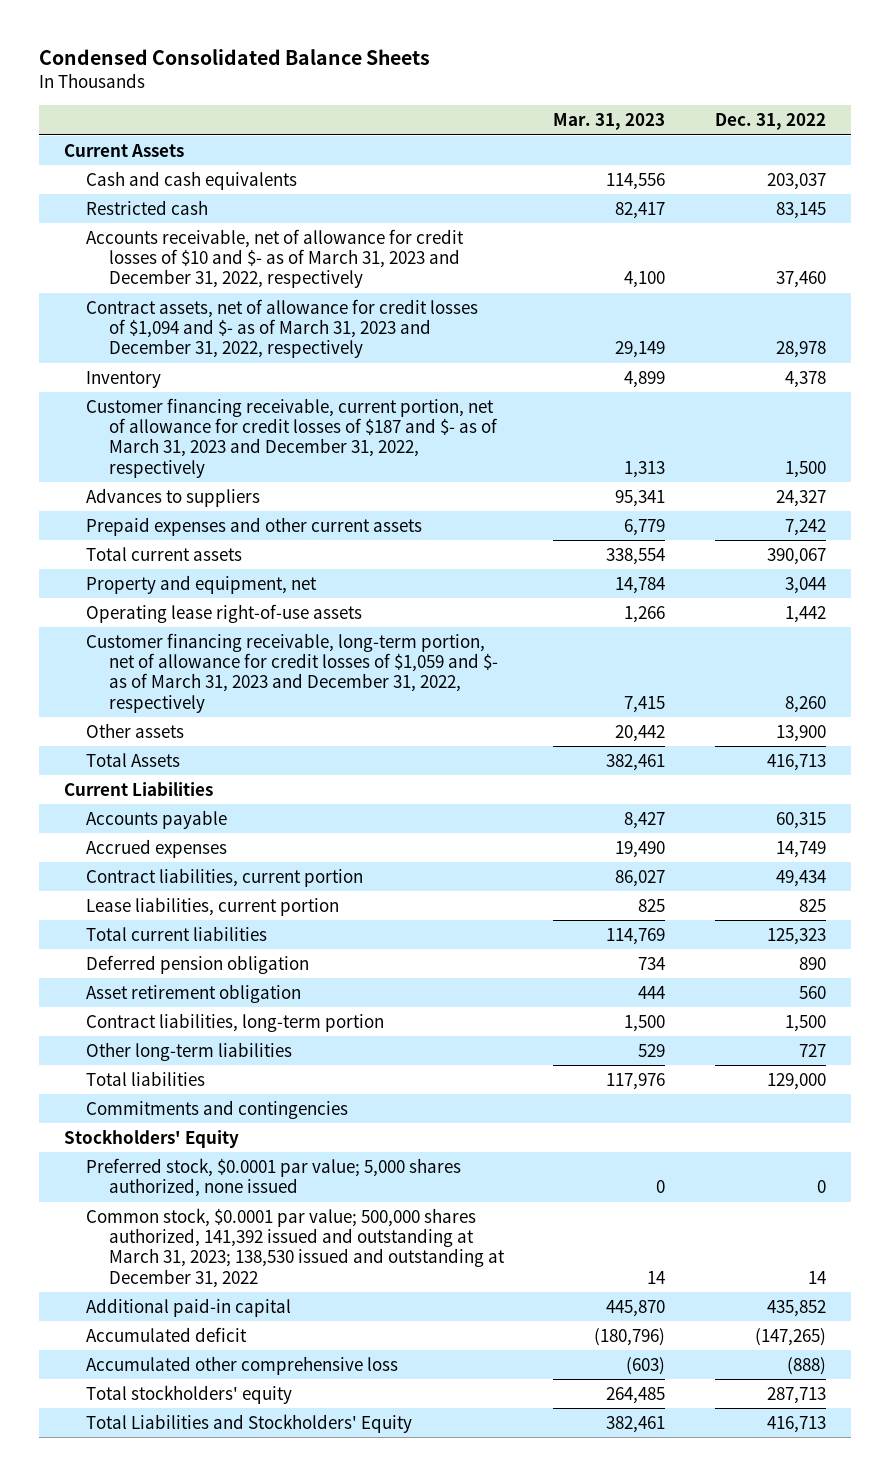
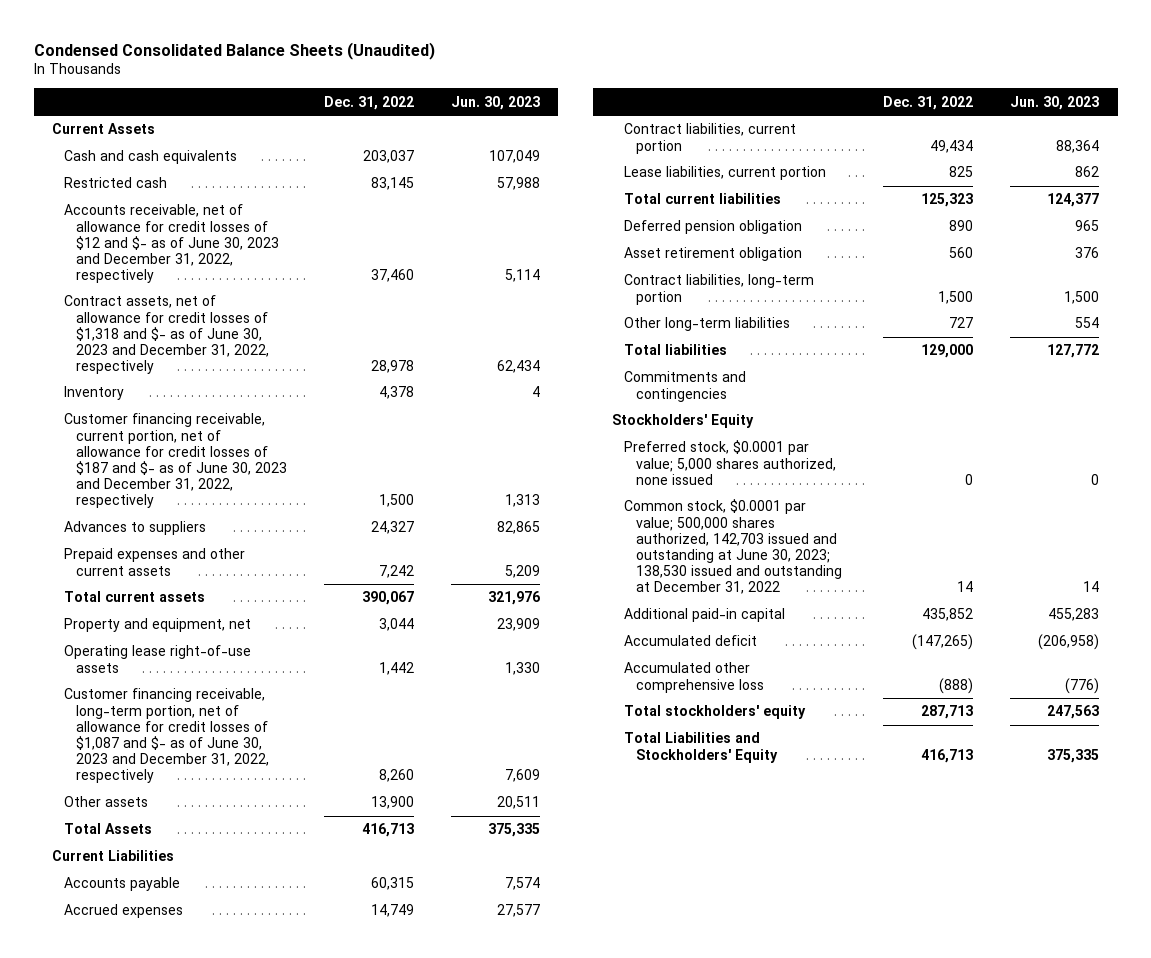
[38,49,430,66] Condensed Consolidated Balance Sheets -> [33,41,435,60] Condensed Consolidated Balance Sheets (Unaudited)
[553,113,666,131] Mar. 31, 2023 -> none
none -> [450,95,540,110] Jun. 30, 2023
[86,228,465,289] Accounts receivable, net of allowance for credit losses of $10 and $- as of March 31, 2023 and December 31, 2022, respectively -> [64,204,280,283] Accounts receivable, net of allowance for credit losses of $12 and $- as of June 30, 2023 and December 31, 2022, respectively
[86,298,479,359] Contract assets, net of allowance for credit losses of $1,094 and $- as of March 31, 2023 and December 31, 2022, respectively -> [64,295,270,374] Contract assets, net of allowance for credit losses of $1,318 and $- as of June 30, 2023 and December 31, 2022, respectively
[86,397,498,478] Customer financing receivable, current portion, net of allowance for credit losses of $187 and $- as of March 31, 2023 and December 31, 2022, respectively -> [64,413,288,509] Customer financing receivable, current portion, net of allowance for credit losses of $187 and $- as of June 30, 2023 and December 31, 2022, respectively
[86,632,498,713] Customer financing receivable, long-term portion, net of allowance for credit losses of $1,059 and $- as of March 31, 2023 and December 31, 2022, respectively -> [64,688,270,784] Customer financing receivable, long-term portion, net of allowance for credit losses of $1,087 and $- as of June 30, 2023 and December 31, 2022, respectively
[86,1207,505,1288] Common stock, $0.0001 par value; 500,000 shares authorized, 141,392 issued and outstanding at March 31, 2023; 138,530 issued and outstanding at December 31, 2022 -> [623,499,842,595] Common stock, $0.0001 par value; 500,000 shares authorized, 142,703 issued and outstanding at June 30, 2023; 138,530 issued and outstanding at December 31, 2022

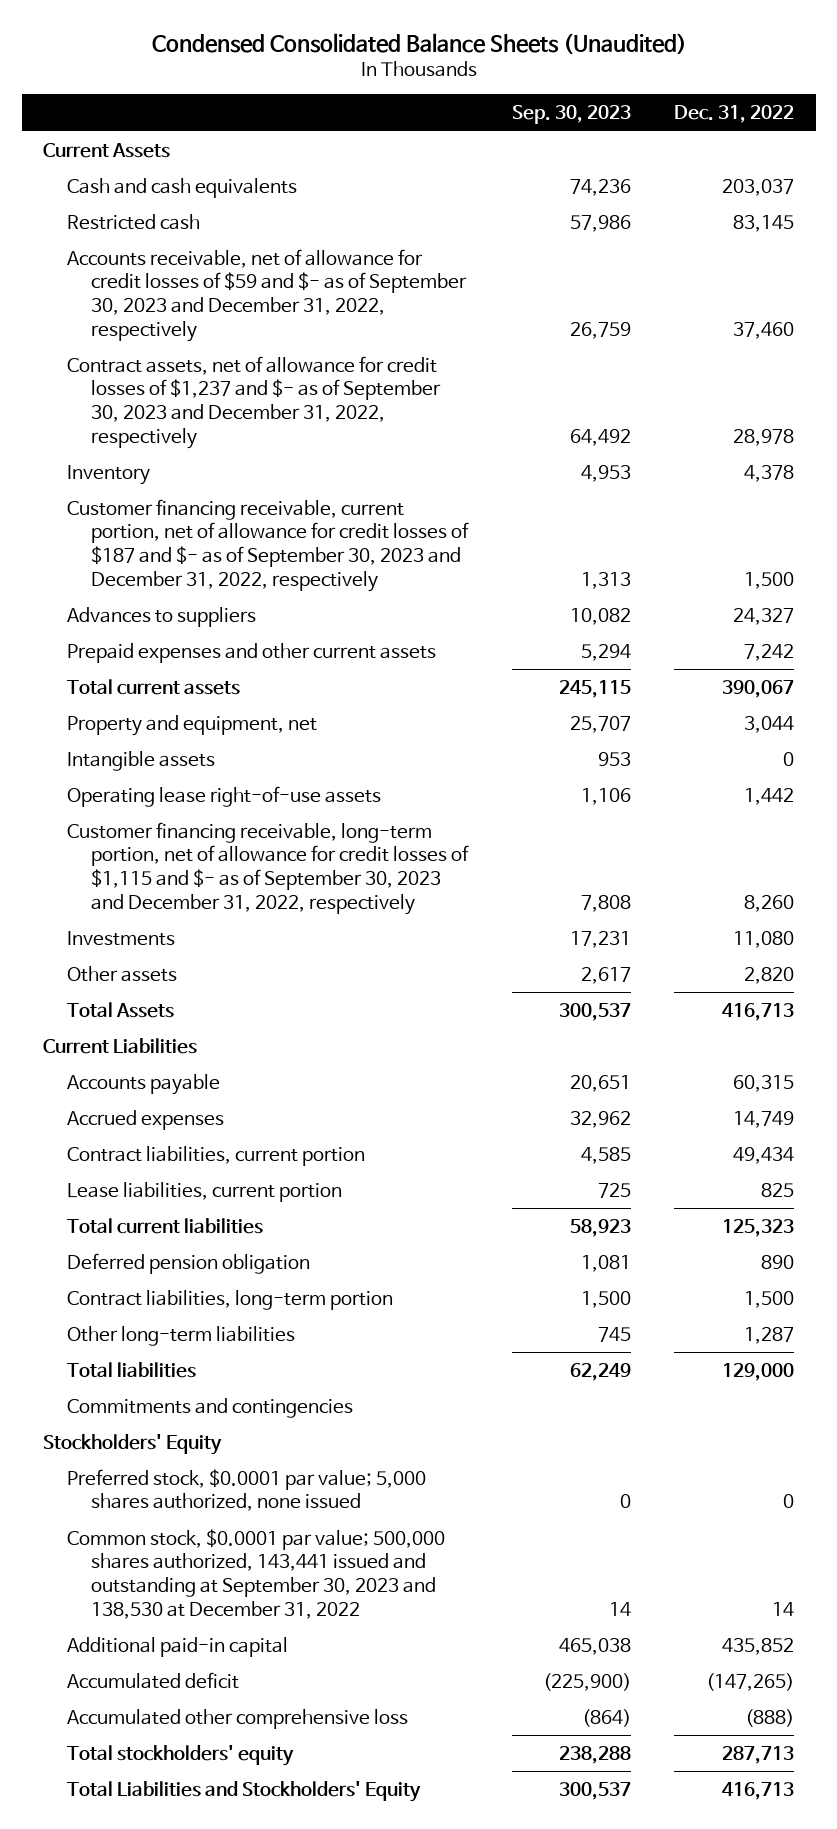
[450,95,540,110] Jun. 30, 2023 -> none
none -> [511,105,631,125] Sep. 30, 2023
[64,204,280,283] Accounts receivable, net of allowance for credit losses of $12 and $- as of June 30, 2023 and December 31, 2022, respectively -> [67,248,468,342] Accounts receivable, net of allowance for credit losses of $59 and $- as of September 30, 2023 and December 31, 2022, respectively
[64,295,270,374] Contract assets, net of allowance for credit losses of $1,318 and $- as of June 30, 2023 and December 31, 2022, respectively -> [67,355,442,449] Contract assets, net of allowance for credit losses of $1,237 and $- as of September 30, 2023 and December 31, 2022, respectively
[64,413,288,509] Customer financing receivable, current portion, net of allowance for credit losses of $187 and $- as of June 30, 2023 and December 31, 2022, respectively -> [67,498,470,592] Customer financing receivable, current portion, net of allowance for credit losses of $187 and $- as of September 30, 2023 and December 31, 2022, respectively
none -> [67,750,216,771] Intangible assets
[64,688,270,784] Customer financing receivable, long-term portion, net of allowance for credit losses of $1,087 and $- as of June 30, 2023 and December 31, 2022, respectively -> [67,821,470,915] Customer financing receivable, long-term portion, net of allowance for credit losses of $1,115 and $- as of September 30, 2023 and December 31, 2022, respectively
none -> [67,930,176,946] Investments
[371,796,415,810] 13,900 -> [744,966,795,984] 2,820
[623,247,802,262] Asset retirement obligation -> none
[949,317,974,329] 727 -> [744,1326,795,1344] 1,287
[623,499,842,595] Common stock, $0.0001 par value; 500,000 shares authorized, 142,703 issued and outstanding at June 30, 2023; 138,530 issued and outstanding at December 31, 2022 -> [67,1528,446,1619] Common stock, $0.0001 par value; 500,000 shares authorized, 143,441 issued and outstanding at September 30, 2023 and 138,530 at December 31, 2022

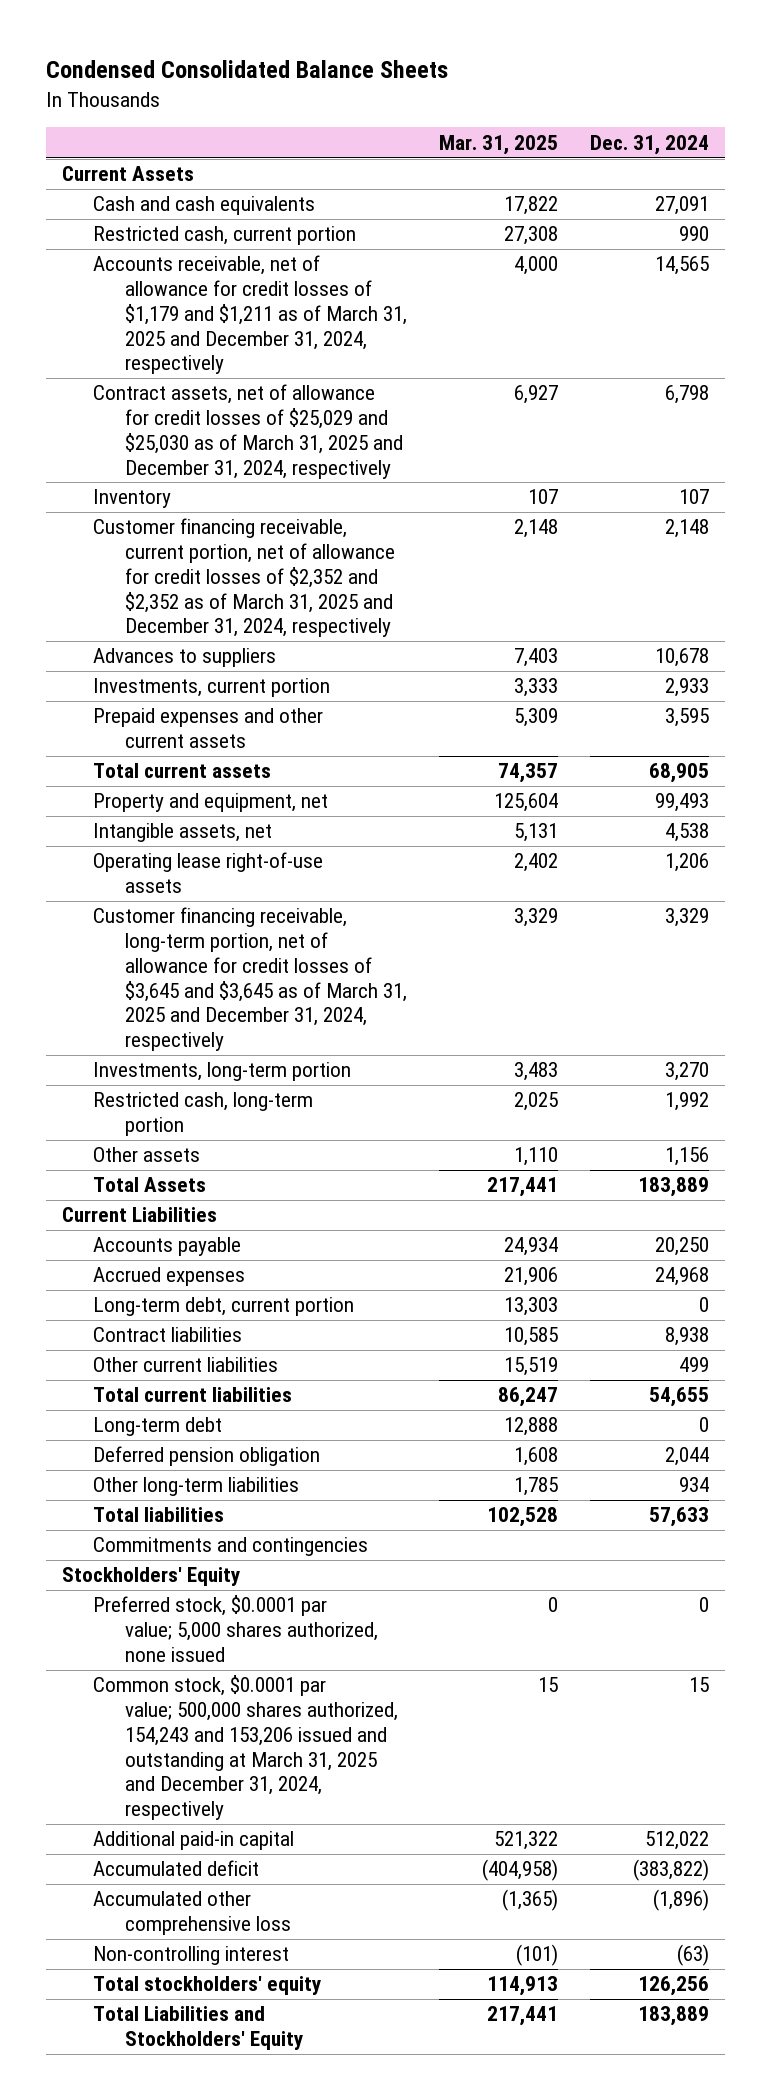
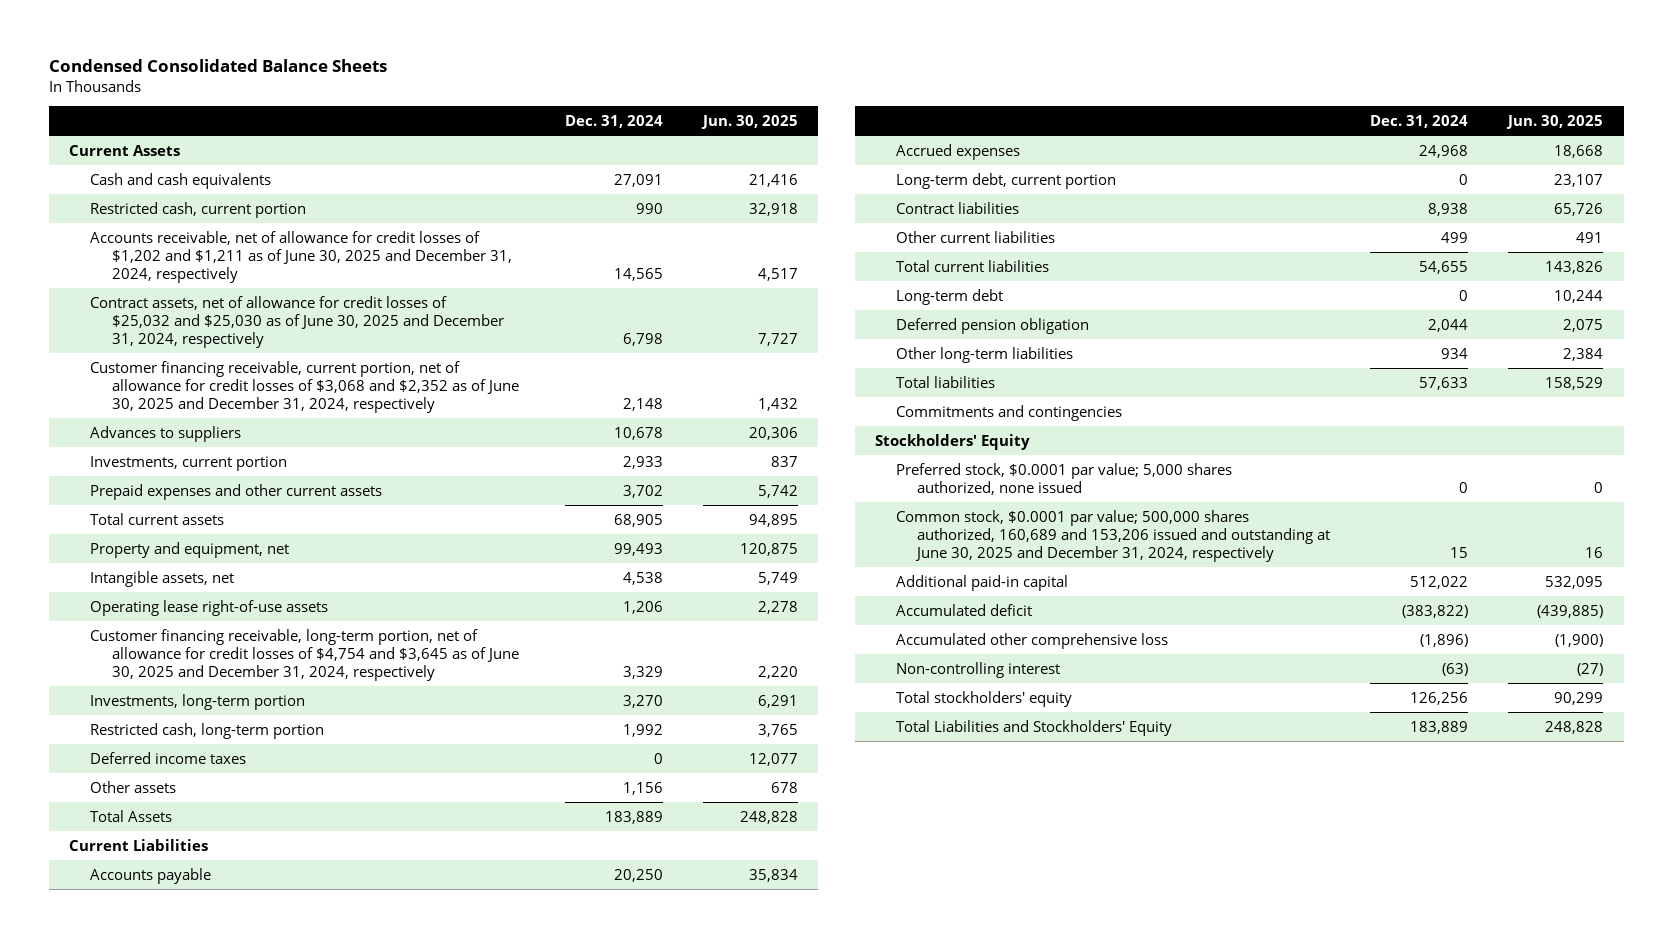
[438,134,558,155] Mar. 31, 2025 -> none
none -> [700,114,798,129] Jun. 30, 2025
[93,489,172,509] Inventory -> none
[93,255,407,375] Accounts receivable, net of allowance for credit losses of $1,179 and $1,211 as of March 31, 2025 and December 31, 2024, respectively -> [90,230,512,284] Accounts receivable, net of allowance for credit losses of $1,202 and $1,211 as of June 30, 2025 and December 31, 2024, respectively
[93,384,403,479] Contract assets, net of allowance for credit losses of $25,029 and $25,030 as of March 31, 2025 and December 31, 2024, respectively -> [90,295,504,349] Contract assets, net of allowance for credit losses of $25,032 and $25,030 as of June 30, 2025 and December 31, 2024, respectively
[93,518,395,638] Customer financing receivable, current portion, net of allowance for credit losses of $2,352 and $2,352 as of March 31, 2025 and December 31, 2024, respectively -> [90,360,519,414] Customer financing receivable, current portion, net of allowance for credit losses of $3,068 and $2,352 as of June 30, 2025 and December 31, 2024, respectively
[665,708,710,728] 3,595 -> [622,484,663,498] 3,702
[93,907,407,1052] Customer financing receivable, long-term portion, net of allowance for credit losses of $3,645 and $3,645 as of March 31, 2025 and December 31, 2024, respectively -> [90,628,519,682] Customer financing receivable, long-term portion, net of allowance for credit losses of $4,754 and $3,645 as of June 30, 2025 and December 31, 2024, respectively
none -> [90,751,247,764] Deferred income taxes
[93,1675,398,1821] Common stock, $0.0001 par value; 500,000 shares authorized, 154,243 and 153,206 issued and outstanding at March 31, 2025 and December 31, 2024, respectively -> [895,509,1331,563] Common stock, $0.0001 par value; 500,000 shares authorized, 160,689 and 153,206 issued and outstanding at June 30, 2025 and December 31, 2024, respectively

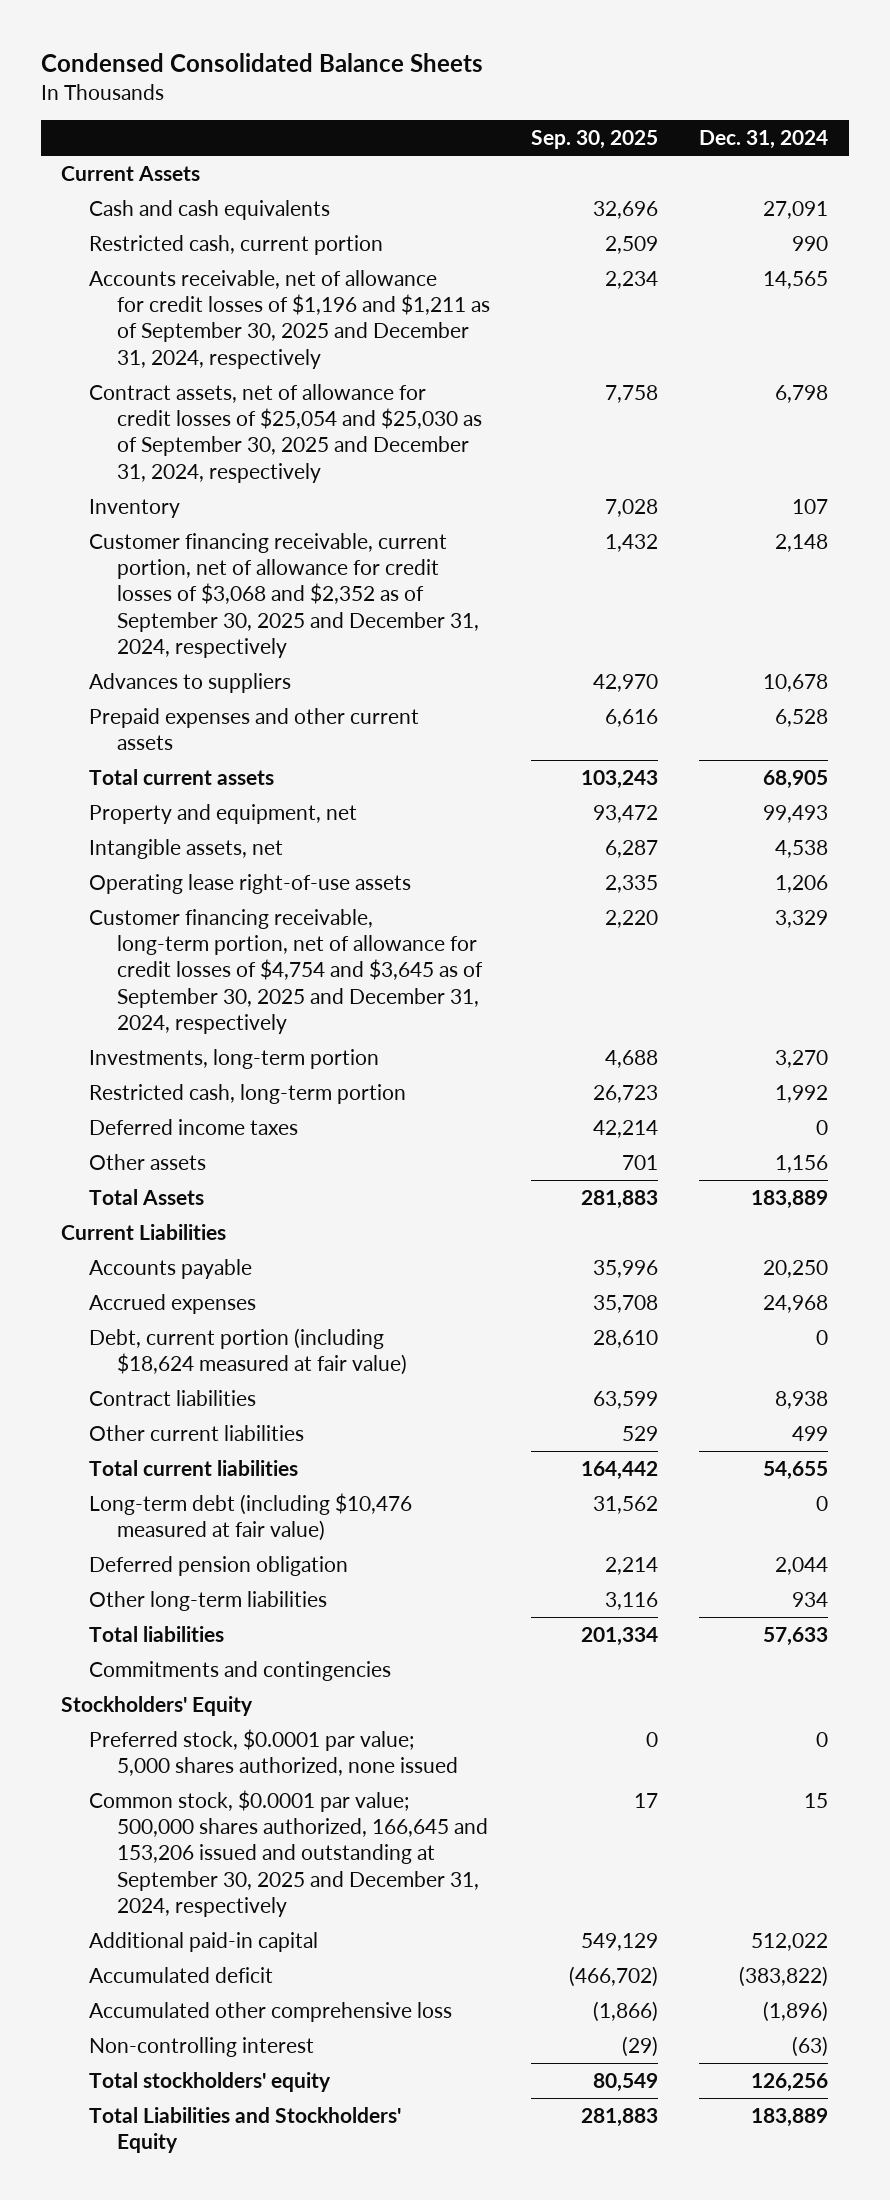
[700,114,798,129] Jun. 30, 2025 -> none
none -> [531,129,659,149] Sep. 30, 2025
[90,230,512,284] Accounts receivable, net of allowance for credit losses of $1,202 and $1,211 as of June 30, 2025 and December 31, 2024, respectively -> [89,269,491,369] Accounts receivable, net of allowance for credit losses of $1,196 and $1,211 as of September 30, 2025 and December 31, 2024, respectively
[90,295,504,349] Contract assets, net of allowance for credit losses of $25,032 and $25,030 as of June 30, 2025 and December 31, 2024, respectively -> [89,383,483,483] Contract assets, net of allowance for credit losses of $25,054 and $25,030 as of September 30, 2025 and December 31, 2024, respectively
none -> [89,498,181,518] Inventory
[90,360,519,414] Customer financing receivable, current portion, net of allowance for credit losses of $3,068 and $2,352 as of June 30, 2025 and December 31, 2024, respectively -> [89,532,480,658] Customer financing receivable, current portion, net of allowance for credit losses of $3,068 and $2,352 as of September 30, 2025 and December 31, 2024, respectively
[90,455,288,471] Investments, current portion -> none
[622,484,663,498] 3,702 -> [775,708,829,727] 6,528
[90,628,519,682] Customer financing receivable, long-term portion, net of allowance for credit losses of $4,754 and $3,645 as of June 30, 2025 and December 31, 2024, respectively -> [89,908,484,1034] Customer financing receivable, long-term portion, net of allowance for credit losses of $4,754 and $3,645 as of September 30, 2025 and December 31, 2024, respectively
[895,172,1116,189] Long-term debt, current portion -> [89,1327,408,1376] Debt, current portion (including $18,624 measured at fair value)
[895,288,1003,305] Long-term debt -> [89,1492,413,1542] Long-term debt (including $10,476 measured at fair value)
[895,509,1331,563] Common stock, $0.0001 par value; 500,000 shares authorized, 160,689 and 153,206 issued and outstanding at June 30, 2025 and December 31, 2024, respectively -> [89,1789,489,1917] Common stock, $0.0001 par value; 500,000 shares authorized, 166,645 and 153,206 issued and outstanding at September 30, 2025 and December 31, 2024, respectively

